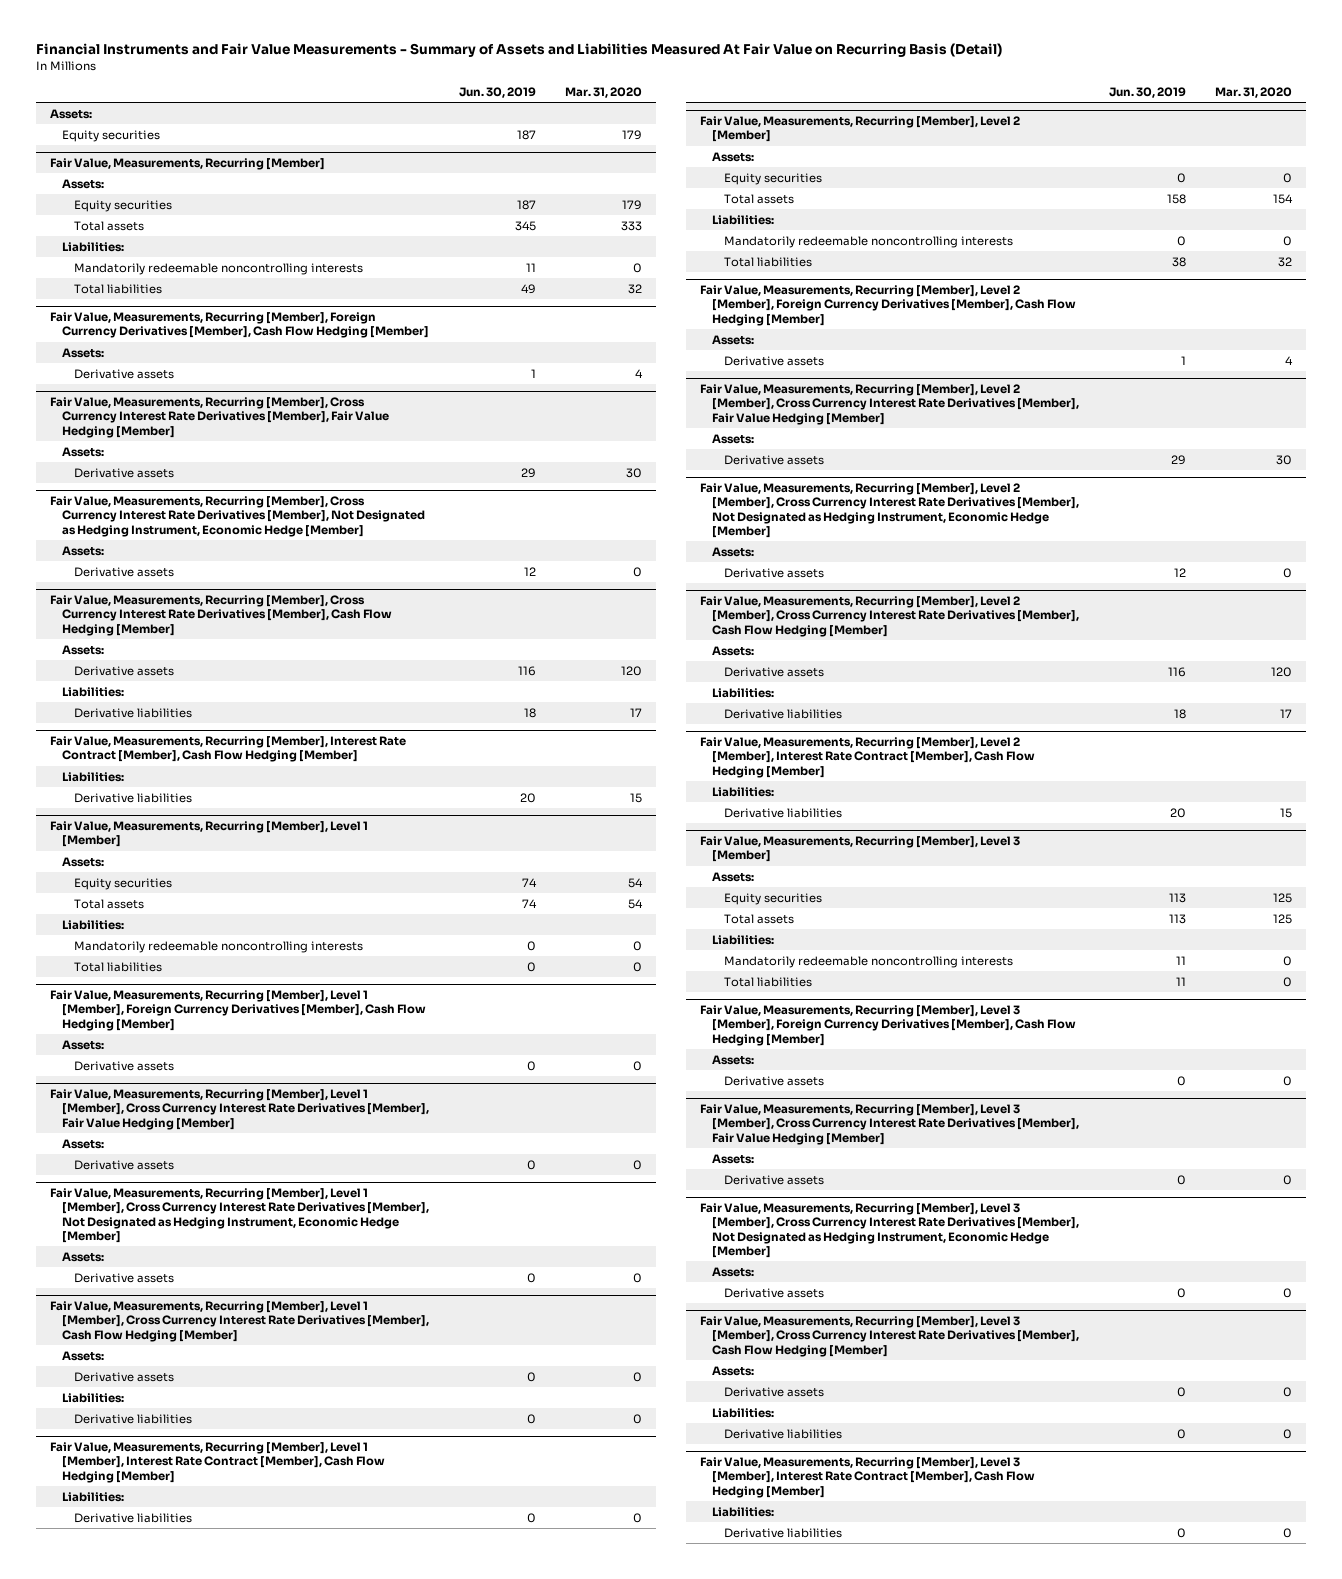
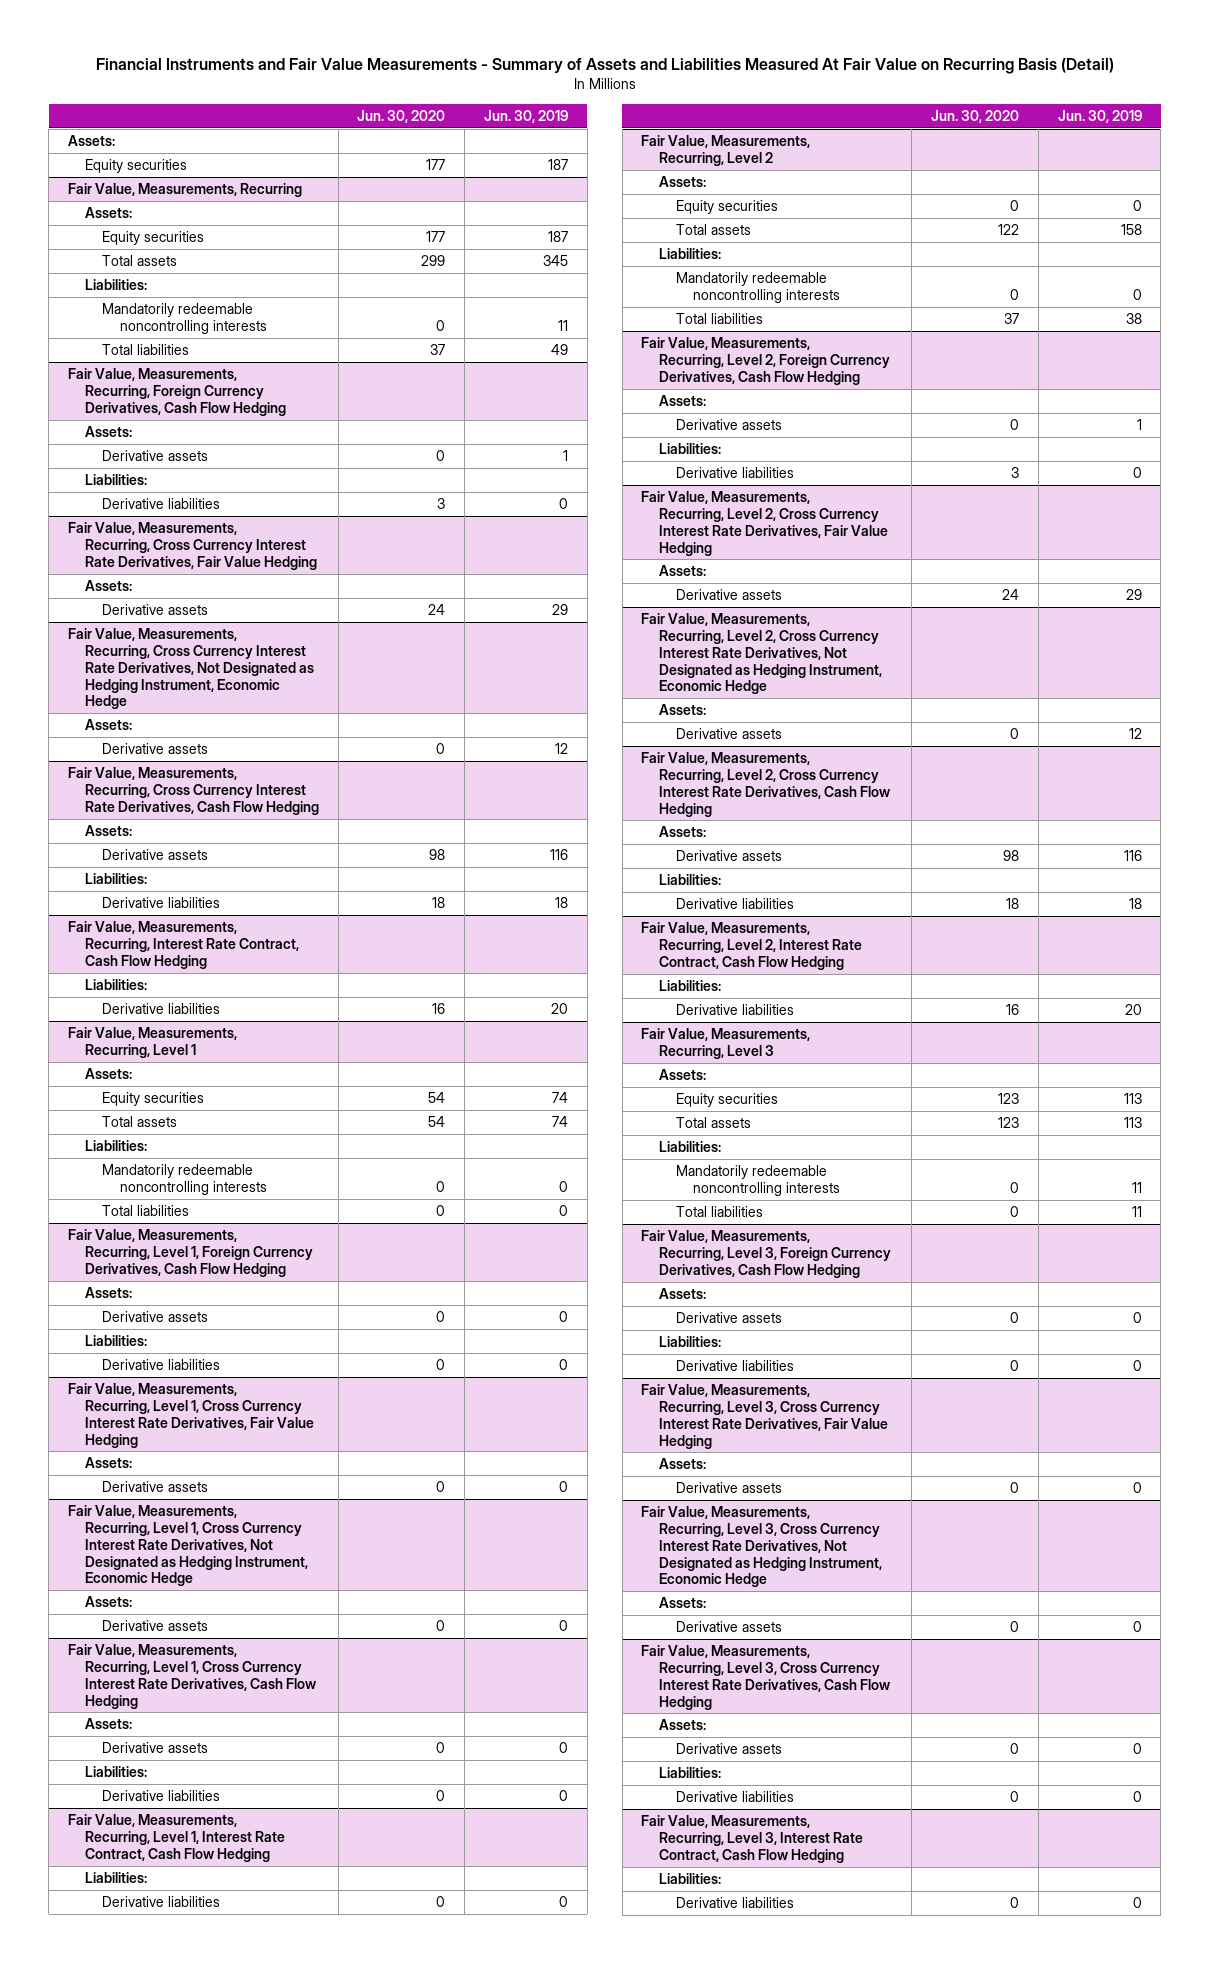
[564,86,642,98] Mar. 31, 2020 -> none
none -> [357,109,446,123] Jun. 30, 2020
[50,157,326,170] Fair Value, Measurements, Recurring [Member] -> [67,183,302,198] Fair Value, Measurements, Recurring
[50,311,430,339] Fair Value, Measurements, Recurring [Member], Foreign Currency Derivatives [Member], Cash Flow Hedging [Member] -> [67,368,287,416] Fair Value, Measurements, Recurring, Foreign Currency Derivatives, Cash Flow Hedging
none -> [85,474,148,486] Liabilities:
none -> [102,498,221,510] Derivative liabilities
[50,396,390,438] Fair Value, Measurements, Recurring [Member], Cross Currency Interest Rate Derivatives [Member], Fair Value Hedging [Member] -> [67,522,318,570] Fair Value, Measurements, Recurring, Cross Currency Interest Rate Derivatives, Fair Value Hedging
[50,495,426,537] Fair Value, Measurements, Recurring [Member], Cross Currency Interest Rate Derivatives [Member], Not Designated as Hedging Instrument, Economic Hedge [Member] -> [67,628,315,710] Fair Value, Measurements, Recurring, Cross Currency Interest Rate Derivatives, Not Designated as Hedging Instrument, Economic Hedge
[50,594,393,636] Fair Value, Measurements, Recurring [Member], Cross Currency Interest Rate Derivatives [Member], Cash Flow Hedging [Member] -> [67,767,320,815] Fair Value, Measurements, Recurring, Cross Currency Interest Rate Derivatives, Cash Flow Hedging
[50,735,407,763] Fair Value, Measurements, Recurring [Member], Interest Rate Contract [Member], Cash Flow Hedging [Member] -> [67,921,300,969] Fair Value, Measurements, Recurring, Interest Rate Contract, Cash Flow Hedging
[50,820,369,848] Fair Value, Measurements, Recurring [Member], Level 1 [Member] -> [67,1027,237,1058] Fair Value, Measurements, Recurring, Level 1
[50,989,427,1031] Fair Value, Measurements, Recurring [Member], Level 1 [Member], Foreign Currency Derivatives [Member], Cash Flow Hedging [Member] -> [67,1229,314,1277] Fair Value, Measurements, Recurring, Level 1, Foreign Currency Derivatives, Cash Flow Hedging
none -> [85,1335,148,1347] Liabilities:
none -> [102,1359,221,1371] Derivative liabilities
[50,1088,430,1130] Fair Value, Measurements, Recurring [Member], Level 1 [Member], Cross Currency Interest Rate Derivatives [Member], Fair Value Hedging [Member] -> [67,1383,315,1448] Fair Value, Measurements, Recurring, Level 1, Cross Currency Interest Rate Derivatives, Fair Value Hedging
[50,1187,430,1244] Fair Value, Measurements, Recurring [Member], Level 1 [Member], Cross Currency Interest Rate Derivatives [Member], Not Designated as Hedging Instrument, Economic Hedge [Member] -> [67,1505,309,1587] Fair Value, Measurements, Recurring, Level 1, Cross Currency Interest Rate Derivatives, Not Designated as Hedging Instrument, Economic Hedge
[50,1300,430,1342] Fair Value, Measurements, Recurring [Member], Level 1 [Member], Cross Currency Interest Rate Derivatives [Member], Cash Flow Hedging [Member] -> [67,1644,318,1709] Fair Value, Measurements, Recurring, Level 1, Cross Currency Interest Rate Derivatives, Cash Flow Hedging
[50,1441,386,1483] Fair Value, Measurements, Recurring [Member], Level 1 [Member], Interest Rate Contract [Member], Cash Flow Hedging [Member] -> [67,1814,286,1862] Fair Value, Measurements, Recurring, Level 1, Interest Rate Contract, Cash Flow Hedging
[700,115,1021,143] Fair Value, Measurements, Recurring [Member], Level 2 [Member] -> [641,135,811,166] Fair Value, Measurements, Recurring, Level 2
[700,284,1077,326] Fair Value, Measurements, Recurring [Member], Level 2 [Member], Foreign Currency Derivatives [Member], Cash Flow Hedging [Member] -> [641,337,890,385] Fair Value, Measurements, Recurring, Level 2, Foreign Currency Derivatives, Cash Flow Hedging
none -> [658,443,721,455] Liabilities:
none -> [675,467,794,479] Derivative liabilities
[700,383,1080,425] Fair Value, Measurements, Recurring [Member], Level 2 [Member], Cross Currency Interest Rate Derivatives [Member], Fair Value Hedging [Member] -> [641,491,888,556] Fair Value, Measurements, Recurring, Level 2, Cross Currency Interest Rate Derivatives, Fair Value Hedging
[700,482,1080,539] Fair Value, Measurements, Recurring [Member], Level 2 [Member], Cross Currency Interest Rate Derivatives [Member], Not Designated as Hedging Instrument, Economic Hedge [Member] -> [641,613,882,695] Fair Value, Measurements, Recurring, Level 2, Cross Currency Interest Rate Derivatives, Not Designated as Hedging Instrument, Economic Hedge
[700,595,1080,637] Fair Value, Measurements, Recurring [Member], Level 2 [Member], Cross Currency Interest Rate Derivatives [Member], Cash Flow Hedging [Member] -> [641,752,891,817] Fair Value, Measurements, Recurring, Level 2, Cross Currency Interest Rate Derivatives, Cash Flow Hedging
[700,736,1036,778] Fair Value, Measurements, Recurring [Member], Level 2 [Member], Interest Rate Contract [Member], Cash Flow Hedging [Member] -> [641,922,862,970] Fair Value, Measurements, Recurring, Level 2, Interest Rate Contract, Cash Flow Hedging
[700,835,1021,863] Fair Value, Measurements, Recurring [Member], Level 3 [Member] -> [641,1028,811,1059] Fair Value, Measurements, Recurring, Level 3
[700,1004,1077,1046] Fair Value, Measurements, Recurring [Member], Level 3 [Member], Foreign Currency Derivatives [Member], Cash Flow Hedging [Member] -> [641,1230,891,1278] Fair Value, Measurements, Recurring, Level 3, Foreign Currency Derivatives, Cash Flow Hedging
none -> [658,1336,721,1348] Liabilities:
none -> [675,1360,794,1372] Derivative liabilities
[700,1103,1080,1145] Fair Value, Measurements, Recurring [Member], Level 3 [Member], Cross Currency Interest Rate Derivatives [Member], Fair Value Hedging [Member] -> [641,1384,888,1449] Fair Value, Measurements, Recurring, Level 3, Cross Currency Interest Rate Derivatives, Fair Value Hedging
[700,1202,1080,1259] Fair Value, Measurements, Recurring [Member], Level 3 [Member], Cross Currency Interest Rate Derivatives [Member], Not Designated as Hedging Instrument, Economic Hedge [Member] -> [641,1506,882,1588] Fair Value, Measurements, Recurring, Level 3, Cross Currency Interest Rate Derivatives, Not Designated as Hedging Instrument, Economic Hedge
[700,1315,1080,1357] Fair Value, Measurements, Recurring [Member], Level 3 [Member], Cross Currency Interest Rate Derivatives [Member], Cash Flow Hedging [Member] -> [641,1645,891,1710] Fair Value, Measurements, Recurring, Level 3, Cross Currency Interest Rate Derivatives, Cash Flow Hedging
[700,1456,1036,1498] Fair Value, Measurements, Recurring [Member], Level 3 [Member], Interest Rate Contract [Member], Cash Flow Hedging [Member] -> [641,1815,863,1863] Fair Value, Measurements, Recurring, Level 3, Interest Rate Contract, Cash Flow Hedging

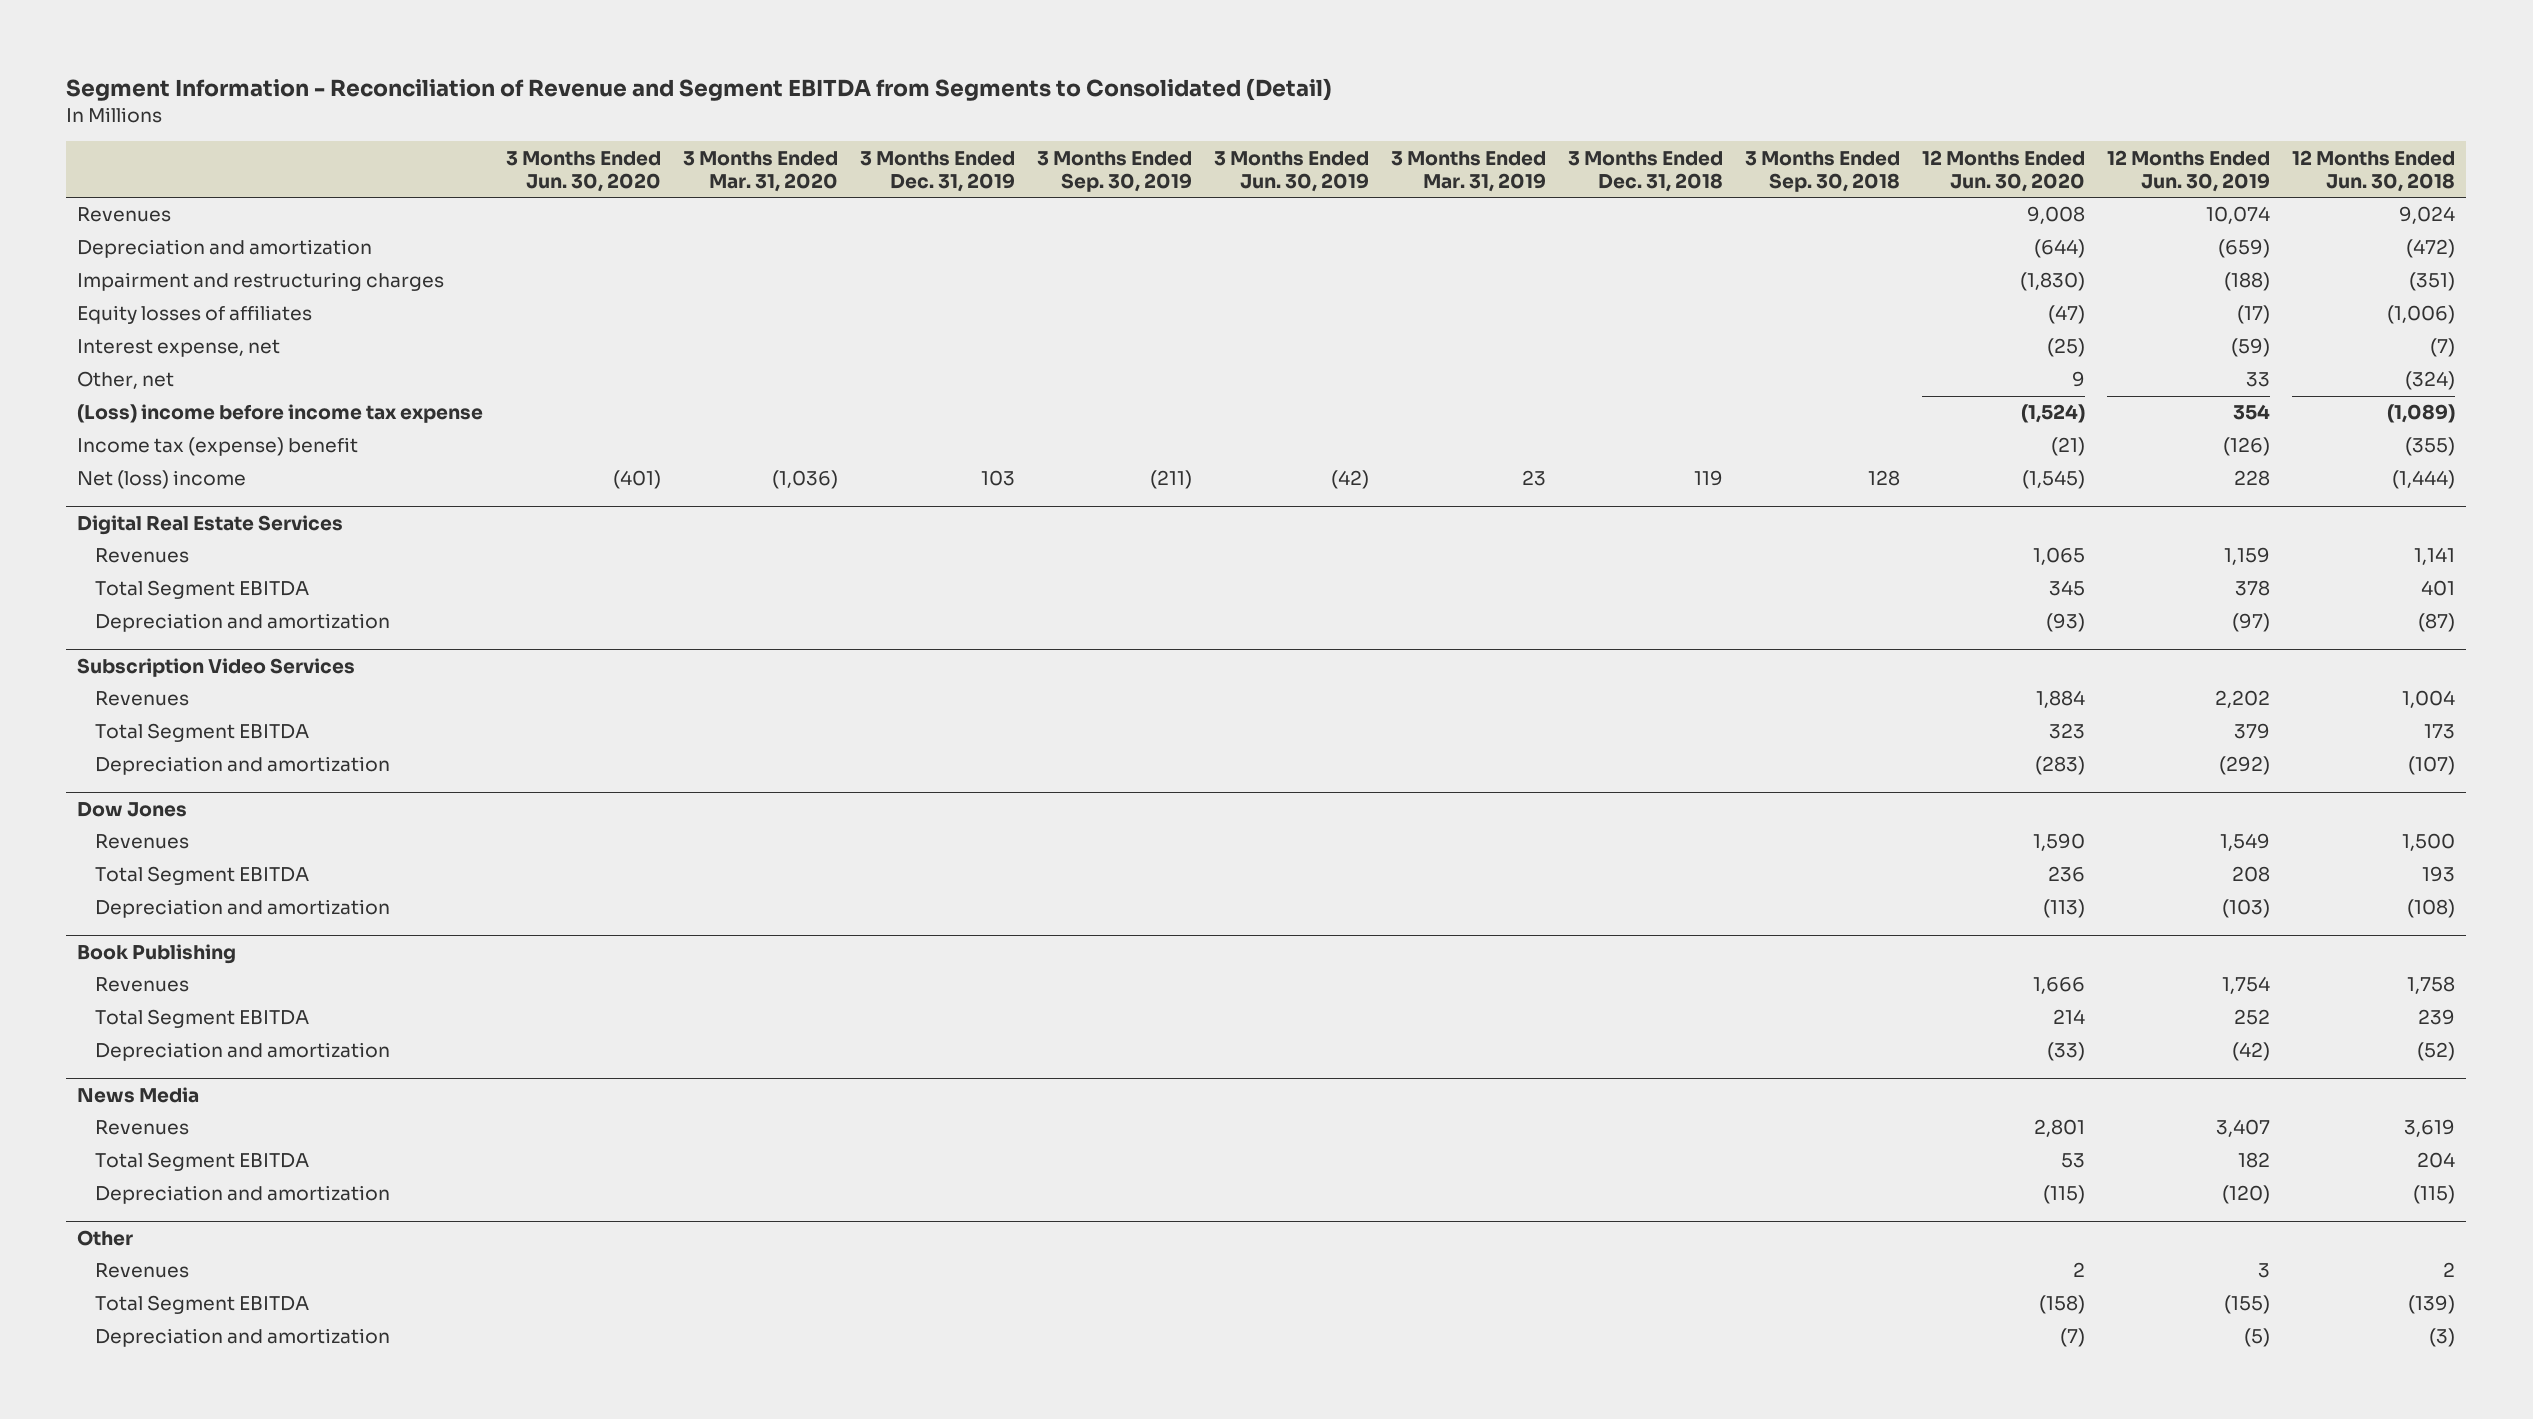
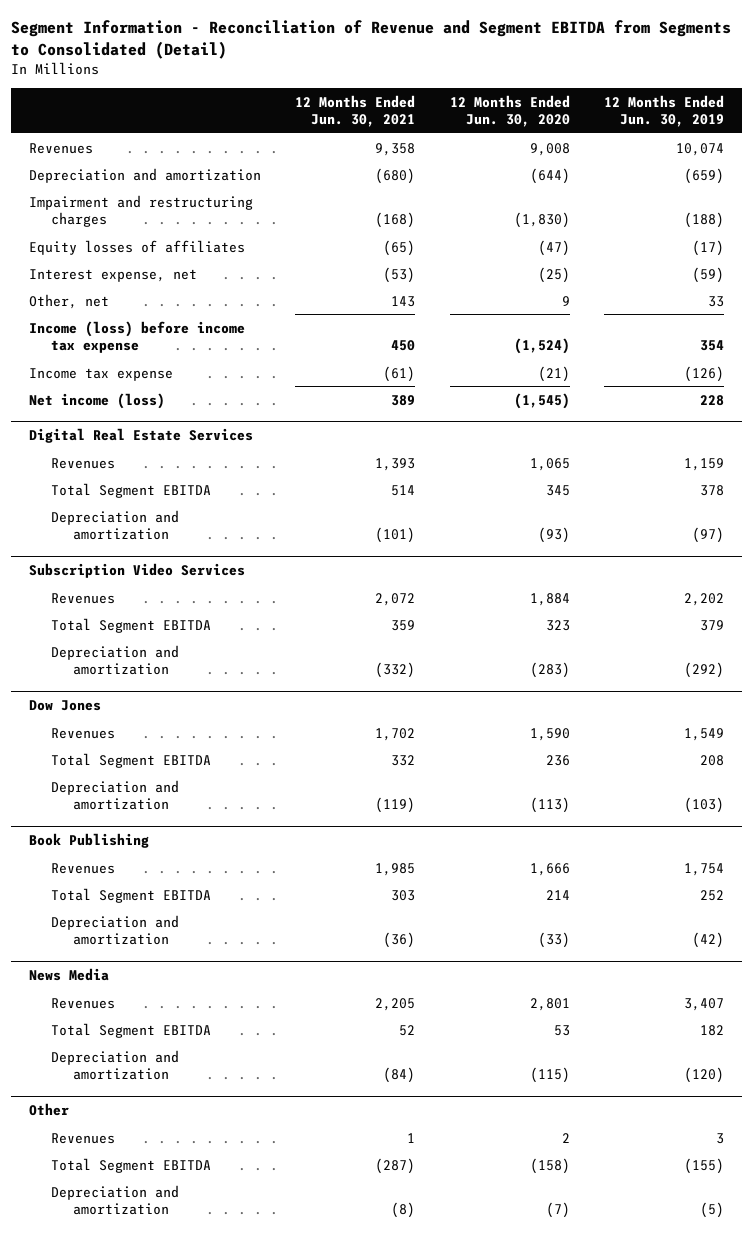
[505,150,661,192] 3 Months Ended Jun. 30, 2020 -> none
[682,150,838,192] 3 Months Ended Mar. 31, 2020 -> none
[859,150,1015,192] 3 Months Ended Dec. 31, 2019 -> none
[1036,150,1192,192] 3 Months Ended Sep. 30, 2019 -> none
[1213,150,1369,192] 3 Months Ended Jun. 30, 2019 -> none
[1390,150,1546,192] 3 Months Ended Mar. 31, 2019 -> none
[1568,150,1724,192] 3 Months Ended Dec. 31, 2018 -> none
[1745,150,1901,192] 3 Months Ended Sep. 30, 2018 -> none
[2292,149,2456,192] 12 Months Ended Jun. 30, 2018 -> none
none -> [295,94,416,128] 12 Months Ended Jun. 30, 2021
[77,404,484,424] (Loss) income before income tax expense -> [28,320,245,354] Income (loss) before income tax expense
[77,437,359,457] Income tax (expense) benefit -> [28,367,173,381] Income tax expense
[77,470,247,490] Net (loss) income -> [28,392,165,409] Net income (loss)

